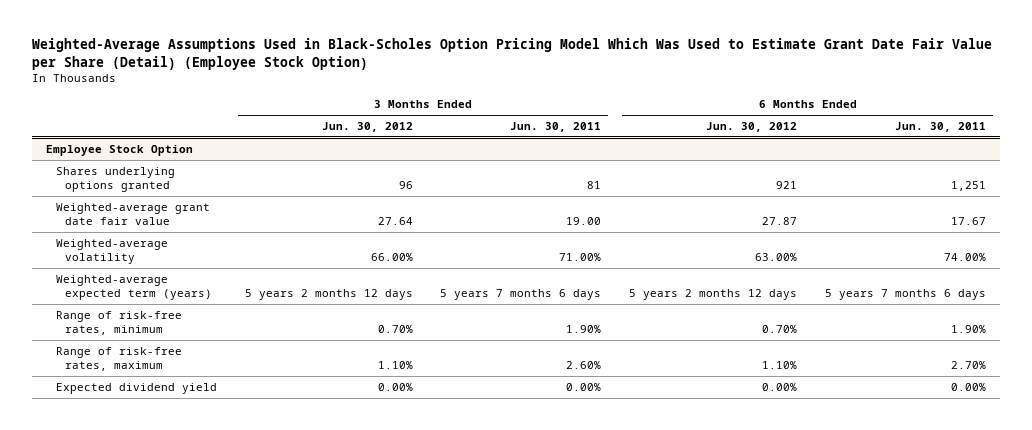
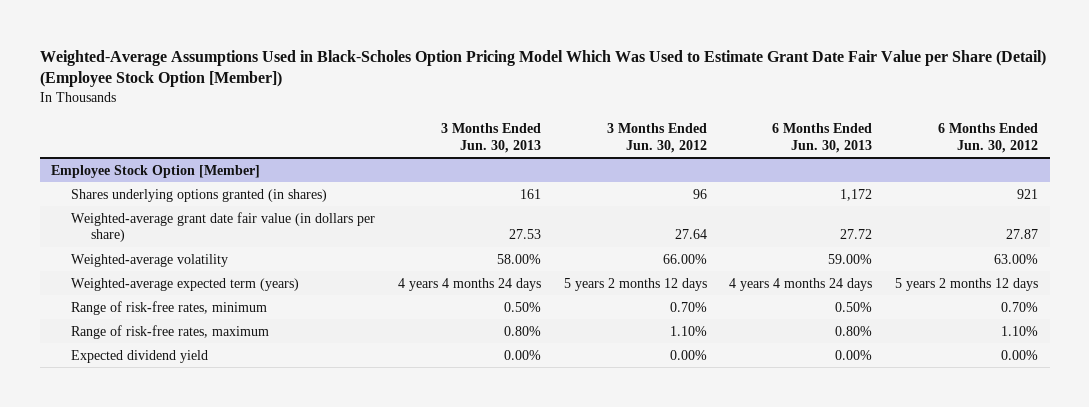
[32,38,993,70] Weighted-Average Assumptions Used in Black-Scholes Option Pricing Model Which Was Used to Estimate Grant Date Fair Value per Share (Detail) (Employee Stock Option) -> [39,49,1046,88] Weighted-Average Assumptions Used in Black-Scholes Option Pricing Model Which Was Used to Estimate Grant Date Fair Value per Share (Detail) (Employee Stock Option [Member])
[510,121,602,132] Jun. 30, 2011 -> none
[895,121,987,132] Jun. 30, 2011 -> none
none -> [440,122,541,153] 3 Months Ended Jun. 30, 2013
none -> [772,122,873,153] 6 Months Ended Jun. 30, 2013
[46,144,194,156] Employee Stock Option -> [51,164,261,178] Employee Stock Option [Member]
[55,166,175,192] Shares underlying options granted -> [70,188,327,202] Shares underlying options granted (in shares)
[55,202,210,225] Weighted-average grant date fair value -> [70,211,375,243] Weighted-average grant date fair value (in dollars per share)

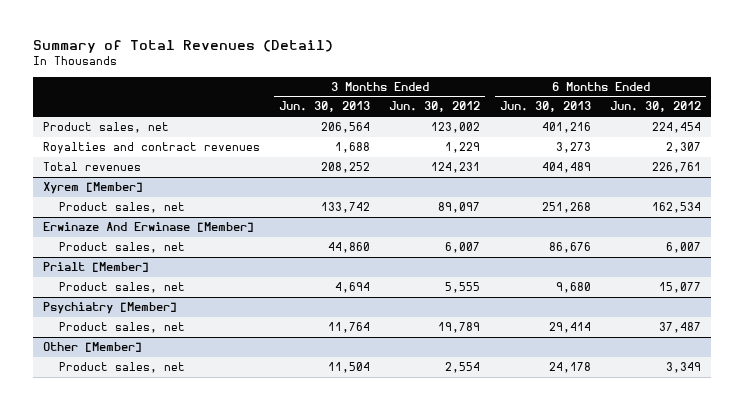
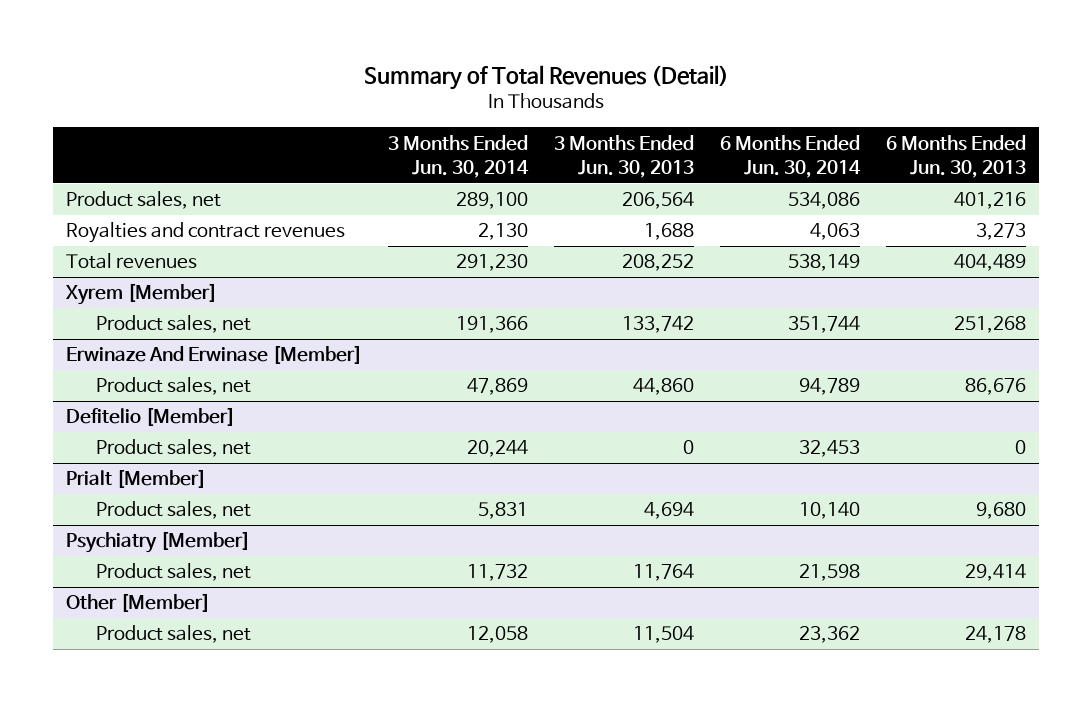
[389,101,481,113] Jun. 30, 2012 -> none
[610,101,702,113] Jun. 30, 2012 -> none
none -> [388,134,530,179] 3 Months Ended Jun. 30, 2014
none -> [720,134,862,179] 6 Months Ended Jun. 30, 2014
none -> [66,407,236,427] Defitelio [Member]
none -> [95,439,251,458] Product sales, net

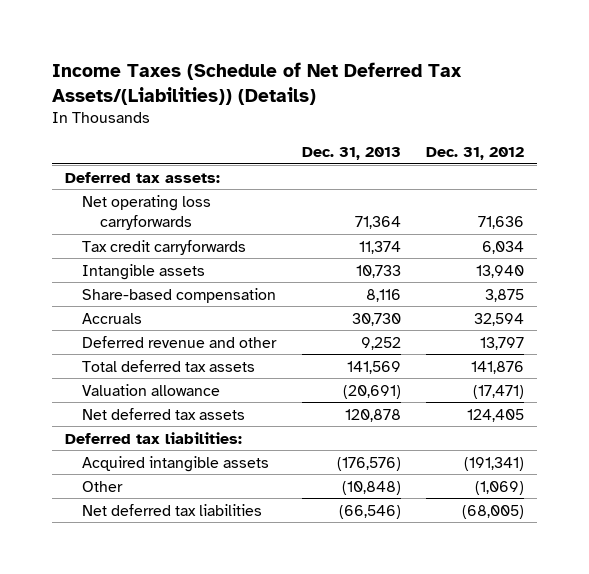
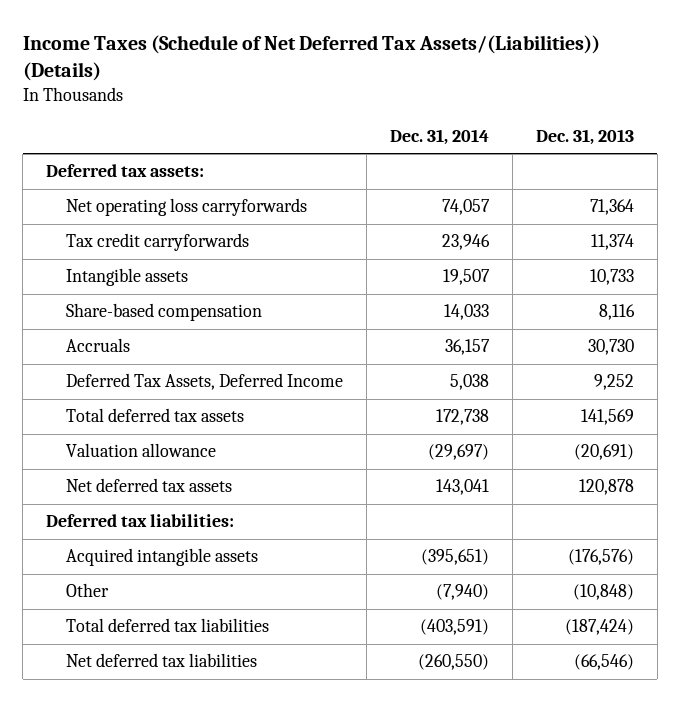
[426,147,525,161] Dec. 31, 2012 -> none
none -> [389,129,489,146] Dec. 31, 2014
[82,335,278,348] Deferred revenue and other -> [65,373,343,391] Deferred Tax Assets, Deferred Income
none -> [65,618,269,633] Total deferred tax liabilities

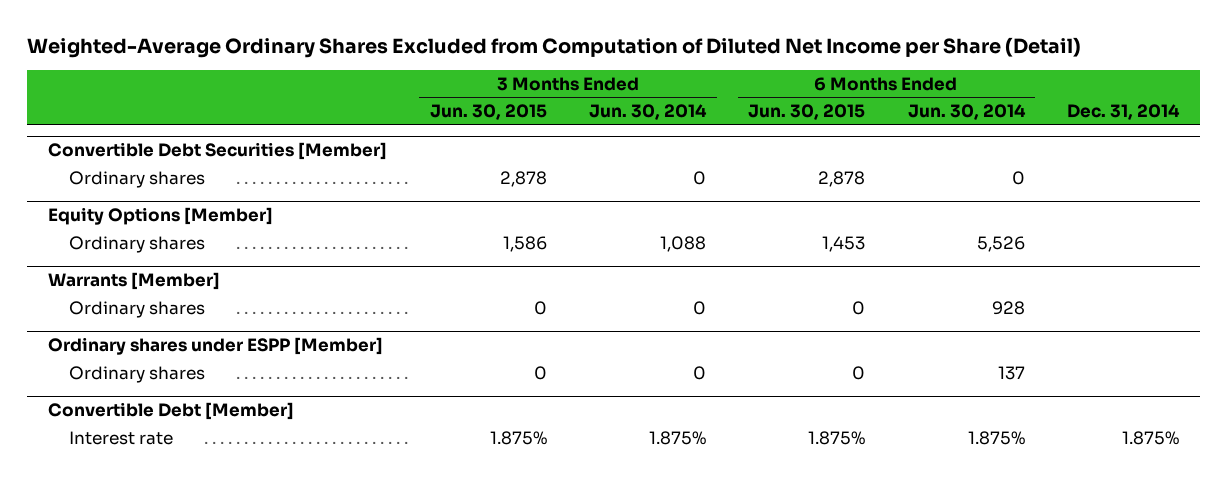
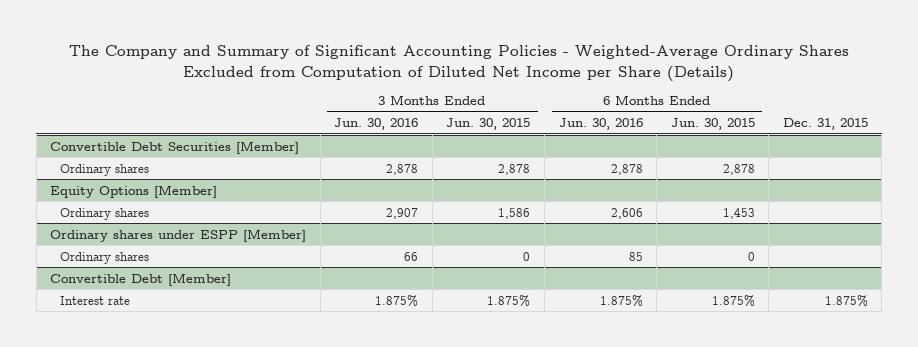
[27,37,1082,59] Weighted-Average Ordinary Shares Excluded from Computation of Diluted Net Income per Share (Detail) -> [69,45,850,82] The Company and Summary of Significant Accounting Policies - Weighted-Average Ordinary Shares Excluded from Computation of Diluted Net Income per Share (Details)
[588,104,707,121] Jun. 30, 2014 -> none
[907,104,1026,121] Jun. 30, 2014 -> none
[1066,104,1180,121] Dec. 31, 2014 -> none
none -> [334,118,419,131] Jun. 30, 2016
none -> [558,118,643,131] Jun. 30, 2016
none -> [782,118,868,131] Dec. 31, 2015
[48,272,221,291] Warrants [Member] -> none
[69,300,206,318] Ordinary shares -> none

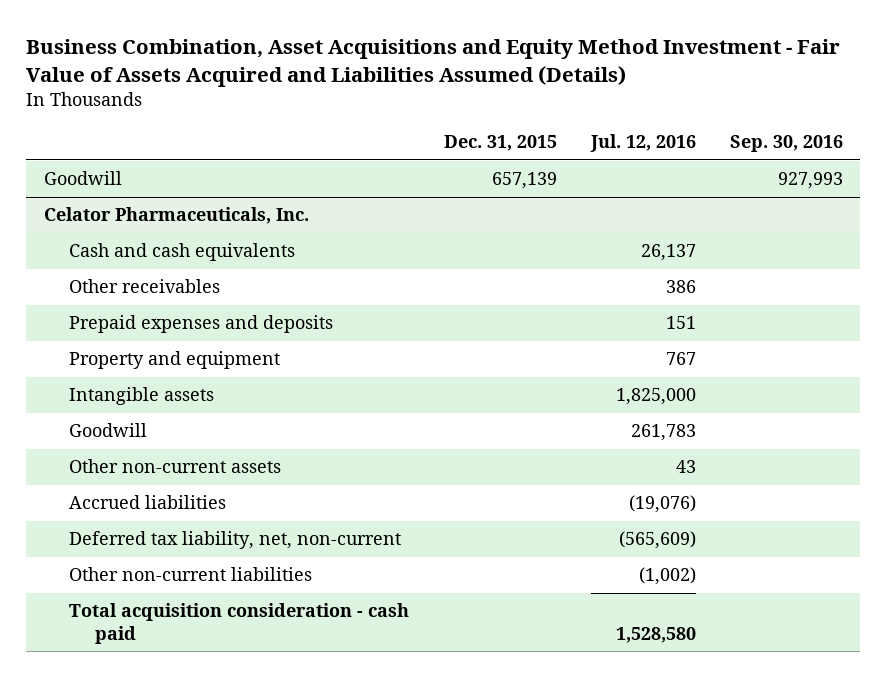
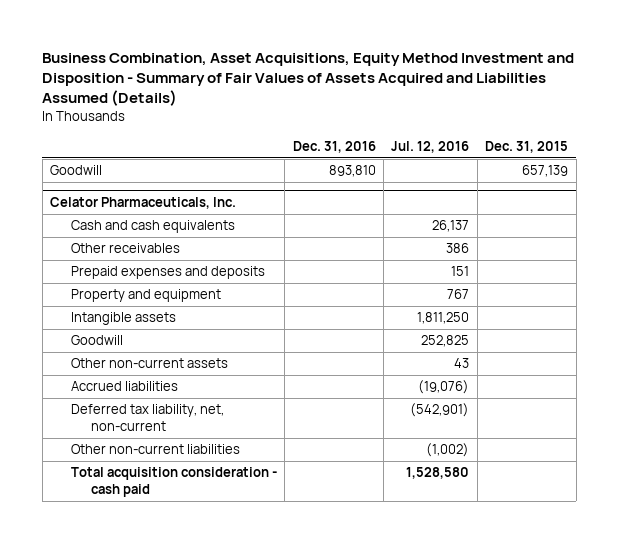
[26,39,841,88] Business Combination, Asset Acquisitions and Equity Method Investment - Fair Value of Assets Acquired and Liabilities Assumed (Details) -> [42,52,575,107] Business Combination, Asset Acquisitions, Equity Method Investment and Disposition - Summary of Fair Values of Assets Acquired and Liabilities Assumed (Details)
[730,135,844,153] Sep. 30, 2016 -> none
none -> [292,140,376,153] Dec. 31, 2016
[615,388,696,406] 1,825,000 -> [417,312,470,325] 1,811,250
[630,424,696,442] 261,783 -> [421,335,470,348] 252,825
[618,531,696,550] (565,609) -> [410,403,470,418] (542,901)

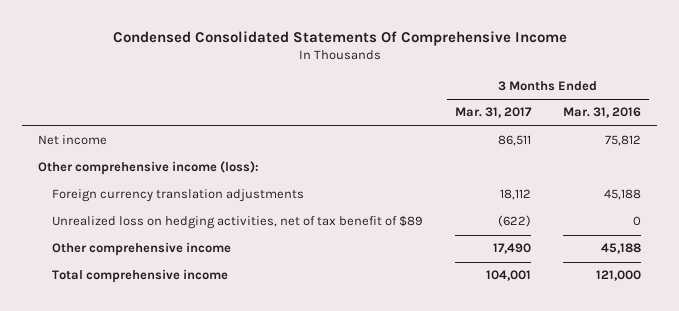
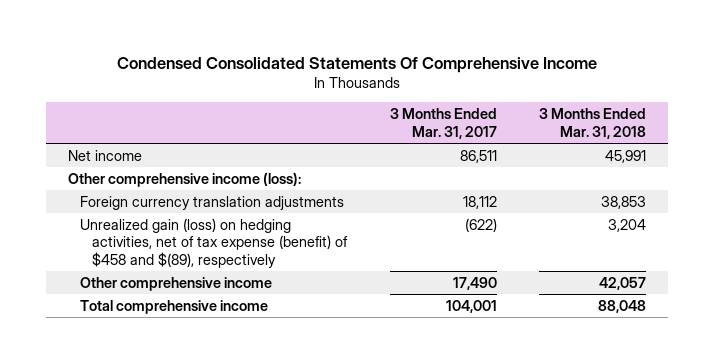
[563,107,642,119] Mar. 31, 2016 -> none
none -> [539,108,647,139] 3 Months Ended Mar. 31, 2018
[51,215,423,230] Unrealized loss on hedging activities, net of tax benefit of $89 -> [79,217,349,268] Unrealized gain (loss) on hedging activities, net of tax expense (benefit) of $458 and $(89), respectively

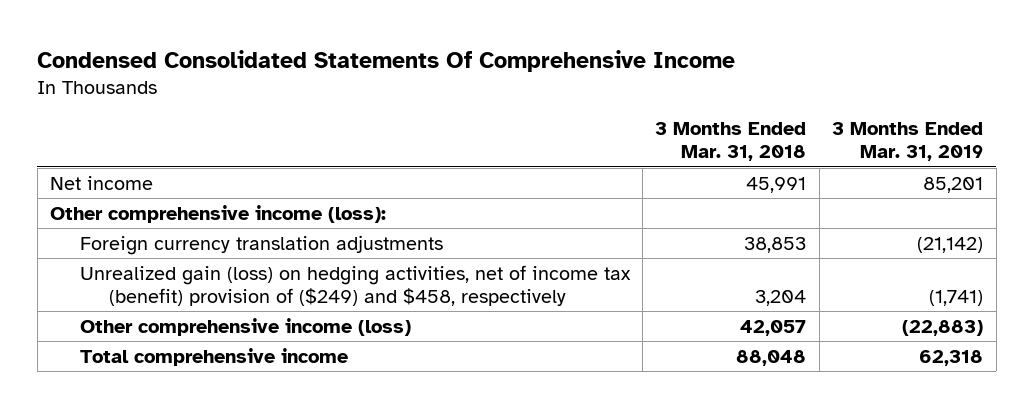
[389,108,497,139] 3 Months Ended Mar. 31, 2017 -> none
none -> [832,122,984,162] 3 Months Ended Mar. 31, 2019
[79,217,349,268] Unrealized gain (loss) on hedging activities, net of tax expense (benefit) of $458 and $(89), respectively -> [79,264,631,306] Unrealized gain (loss) on hedging activities, net of income tax (benefit) provision of ($249) and $458, respectively
[79,276,272,291] Other comprehensive income -> [79,317,411,336] Other comprehensive income (loss)

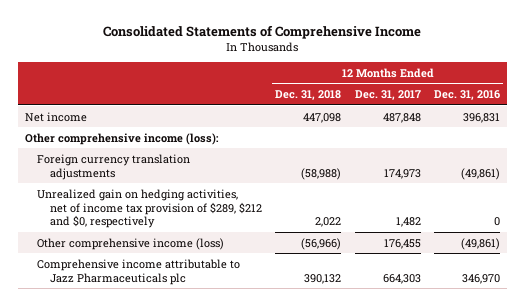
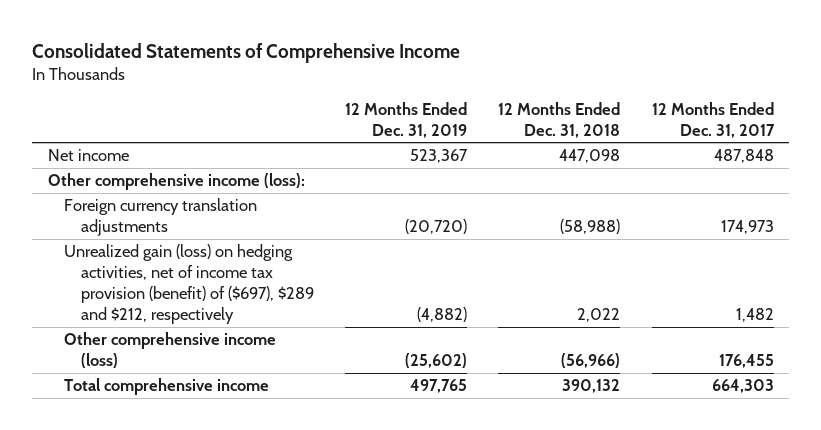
[433,90,500,101] Dec. 31, 2016 -> none
none -> [344,101,467,138] 12 Months Ended Dec. 31, 2019
[37,188,262,229] Unrealized gain on hedging activities, net of income tax provision of $289, $212 and $0, respectively -> [64,244,314,324] Unrealized gain (loss) on hedging activities, net of income tax provision (benefit) of ($697), $289 and $212, respectively
[37,258,241,285] Comprehensive income attributable to Jazz Pharmaceuticals plc -> [64,378,270,396] Total comprehensive income

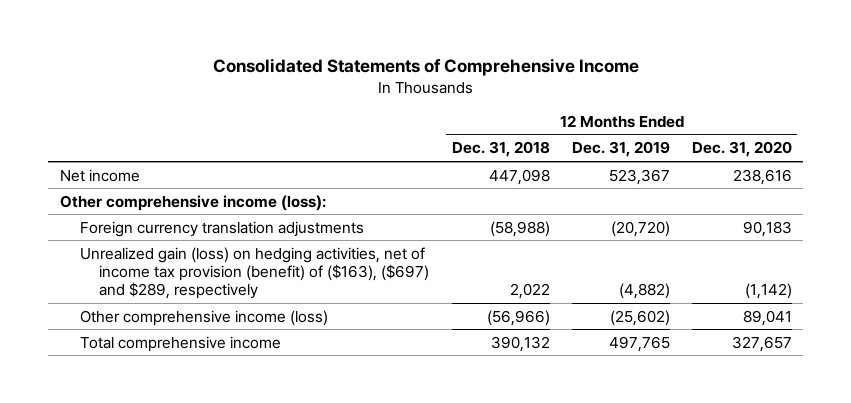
[651,101,775,138] 12 Months Ended Dec. 31, 2017 -> none
none -> [691,141,792,158] Dec. 31, 2020
[64,244,314,324] Unrealized gain (loss) on hedging activities, net of income tax provision (benefit) of ($697), $289 and $212, respectively -> [79,246,430,300] Unrealized gain (loss) on hedging activities, net of income tax provision (benefit) of ($163), ($697) and $289, respectively

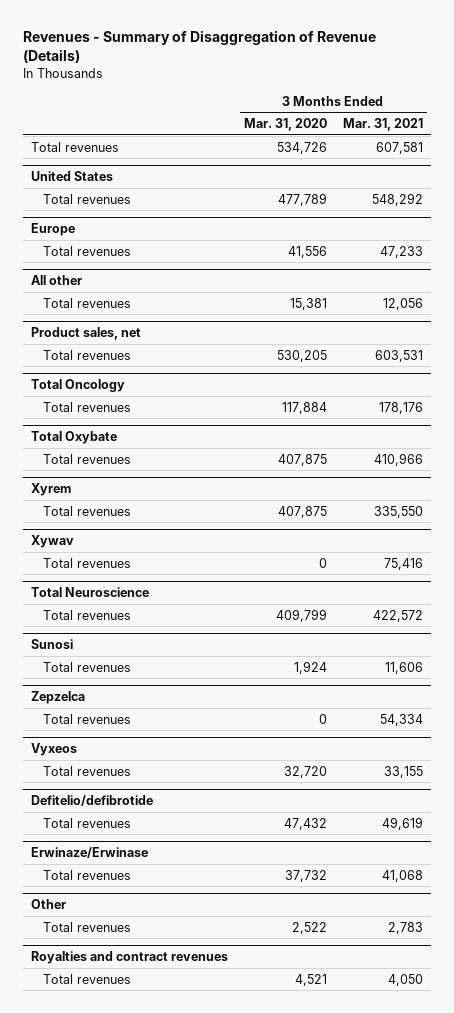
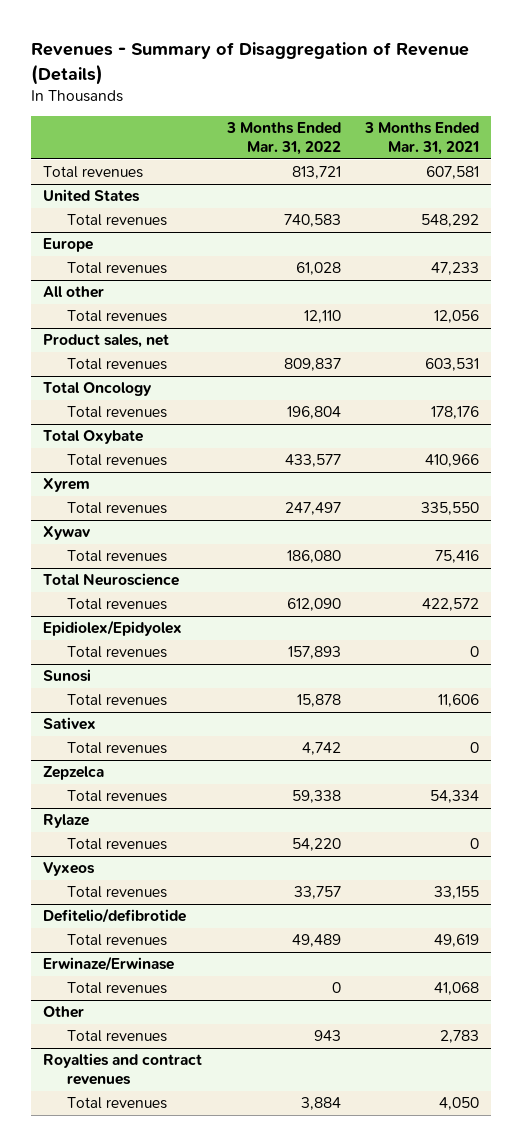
[243,118,327,132] Mar. 31, 2020 -> none
none -> [225,122,341,156] 3 Months Ended Mar. 31, 2022
none -> [43,620,183,637] Epidiolex/Epidyolex
none -> [67,646,168,659] Total revenues
none -> [43,717,97,731] Sativex
none -> [67,742,168,755] Total revenues
none -> [43,814,90,829] Rylaze
none -> [67,838,168,851] Total revenues

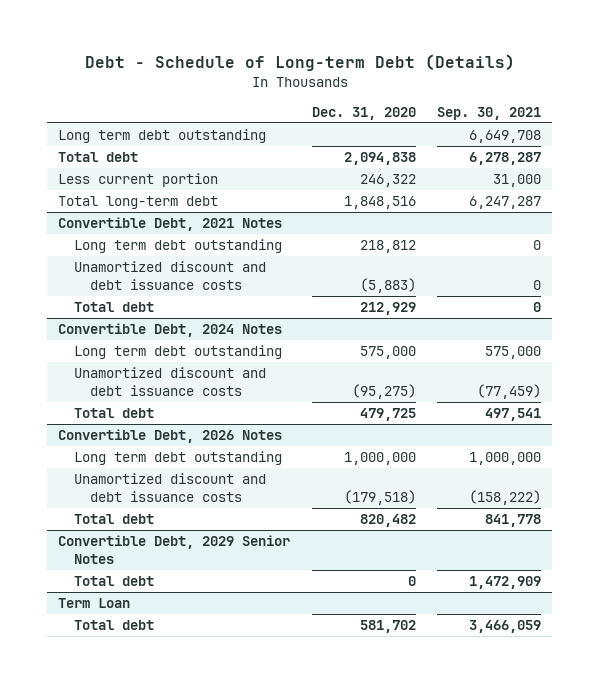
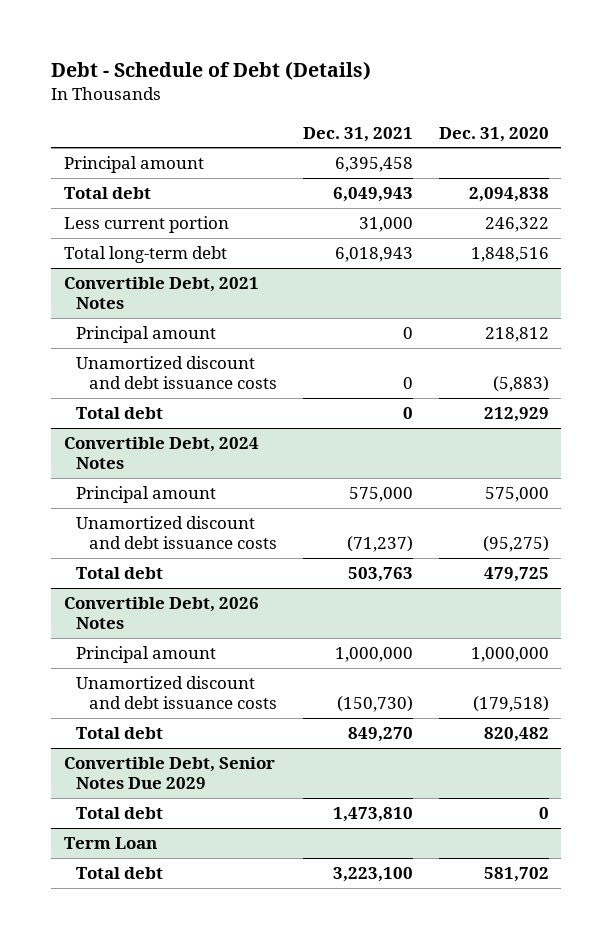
[84,54,515,72] Debt - Schedule of Long-term Debt (Details) -> [50,61,371,81] Debt - Schedule of Debt (Details)
[437,106,542,120] Sep. 30, 2021 -> none
none -> [302,126,413,142] Dec. 31, 2021
[57,129,266,144] Long term debt outstanding -> [63,156,204,174] Principal amount
[73,239,282,254] Long term debt outstanding -> [76,326,217,344] Principal amount
[73,345,282,360] Long term debt outstanding -> [76,486,217,504] Principal amount
[73,451,282,466] Long term debt outstanding -> [76,646,217,664] Principal amount
[57,535,290,564] Convertible Debt, 2029 Senior Notes -> [63,757,275,789] Convertible Debt, Senior Notes Due 2029

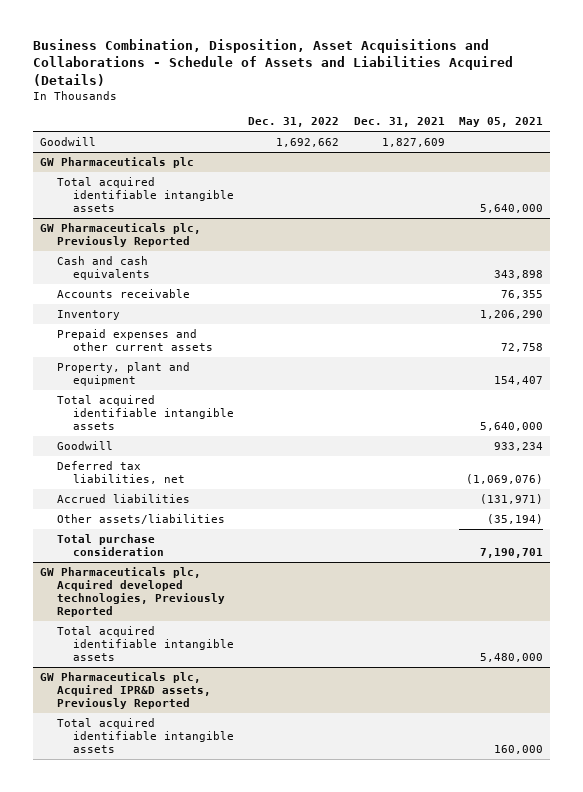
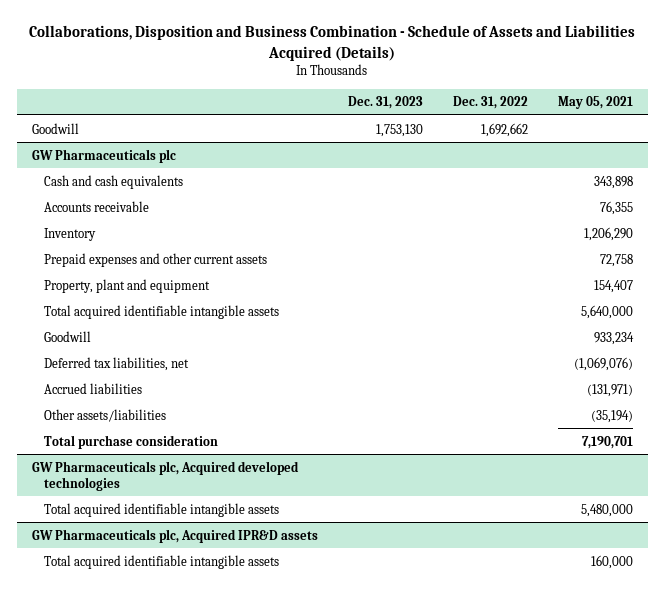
[32,39,513,86] Business Combination, Disposition, Asset Acquisitions and Collaborations - Schedule of Assets and Liabilities Acquired (Details) -> [29,25,636,61] Collaborations, Disposition and Business Combination - Schedule of Assets and Liabilities Acquired (Details)
[353,117,445,128] Dec. 31, 2021 -> none
none -> [347,96,423,110] Dec. 31, 2023
[56,177,235,212] Total acquired identifiable intangible assets -> none
[39,223,201,248] GW Pharmaceuticals plc, Previously Reported -> none
[39,567,225,617] GW Pharmaceuticals plc, Acquired developed technologies, Previously Reported -> [31,460,299,491] GW Pharmaceuticals plc, Acquired developed technologies
[39,672,211,709] GW Pharmaceuticals plc, Acquired IPR&D assets, Previously Reported -> [31,528,318,543] GW Pharmaceuticals plc, Acquired IPR&D assets

